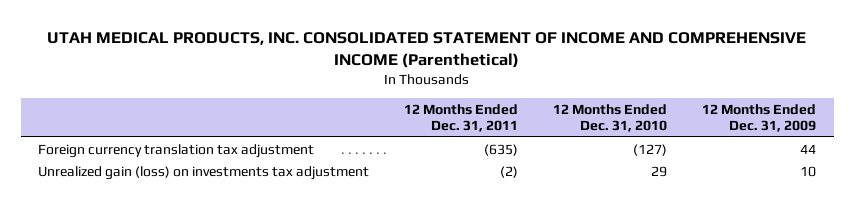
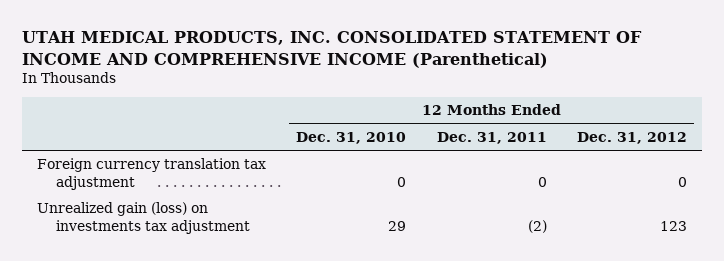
[702,103,817,133] 12 Months Ended Dec. 31, 2009 -> none
none -> [576,131,687,144] Dec. 31, 2012
[484,143,519,156] (635) -> [537,176,547,187] 0
[633,143,668,156] (127) -> [397,176,407,187] 0

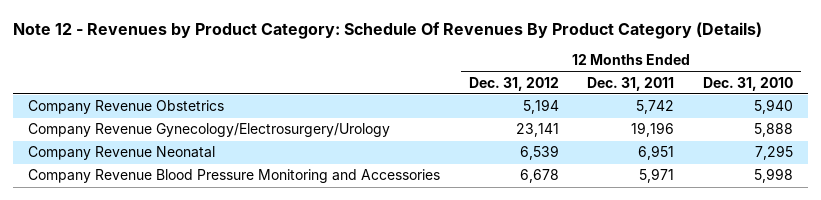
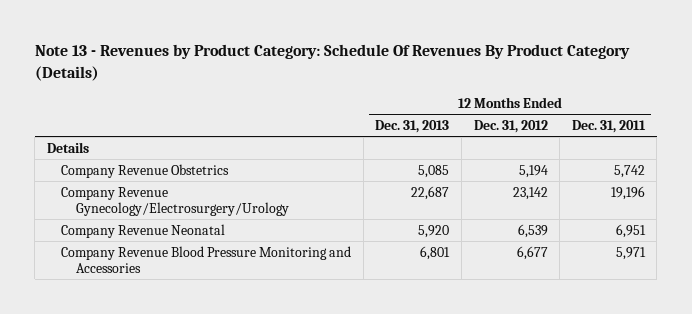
[13,21,763,39] Note 12 - Revenues by Product Category: Schedule Of Revenues By Product Category (Details) -> [34,44,630,82] Note 13 - Revenues by Product Category: Schedule Of Revenues By Product Category (Details)
[703,76,794,91] Dec. 31, 2010 -> none
none -> [375,120,450,134] Dec. 31, 2013
none -> [46,141,89,153] Details
[515,123,559,138] 23,141 -> [512,186,548,200] 23,142
[519,169,559,184] 6,678 -> [516,245,548,260] 6,677

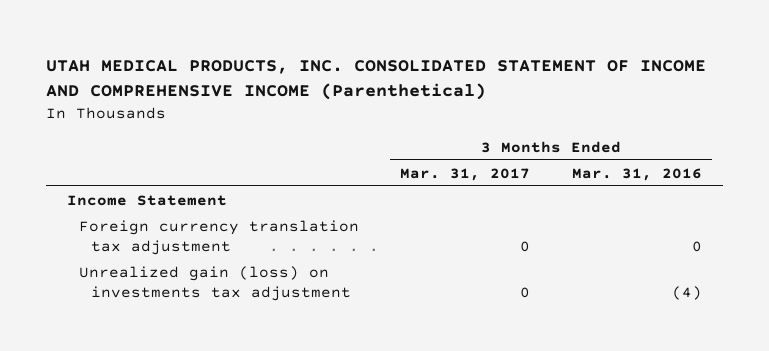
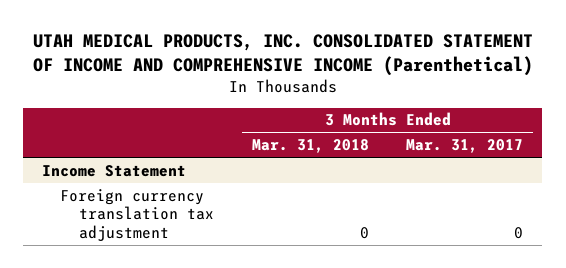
[571,167,702,181] Mar. 31, 2016 -> none
none -> [251,139,369,154] Mar. 31, 2018
[78,265,351,302] Unrealized gain (loss) on investments tax adjustment -> none

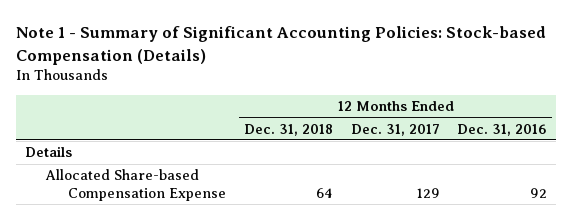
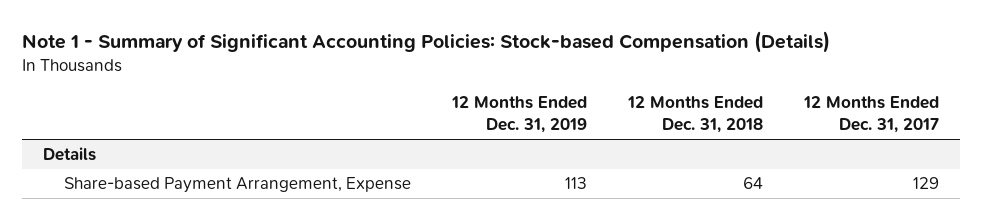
[457,123,548,136] Dec. 31, 2016 -> none
none -> [450,96,587,134] 12 Months Ended Dec. 31, 2019
[45,169,226,201] Allocated Share-based Compensation Expense -> [63,177,411,194] Share-based Payment Arrangement, Expense

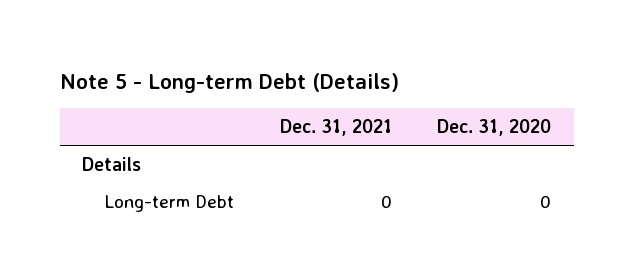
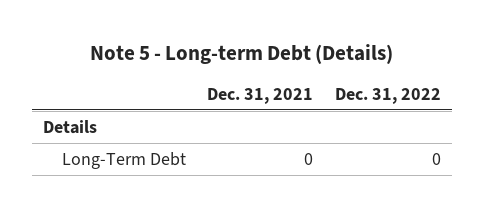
[436,119,551,137] Dec. 31, 2020 -> none
none -> [335,87,442,104] Dec. 31, 2022
[105,194,235,212] Long-term Debt -> [61,151,186,169] Long-Term Debt

